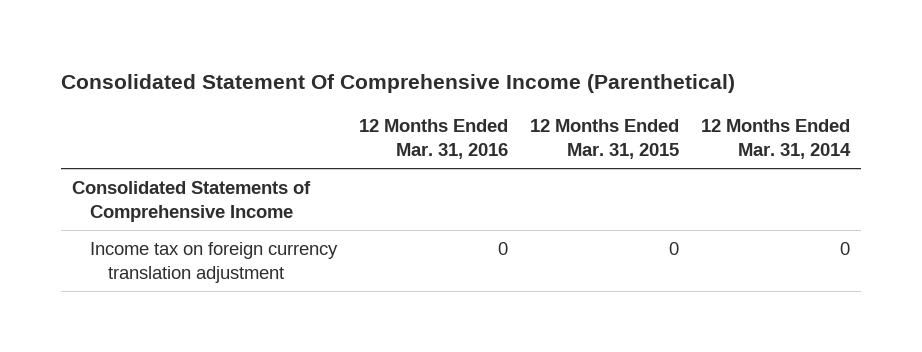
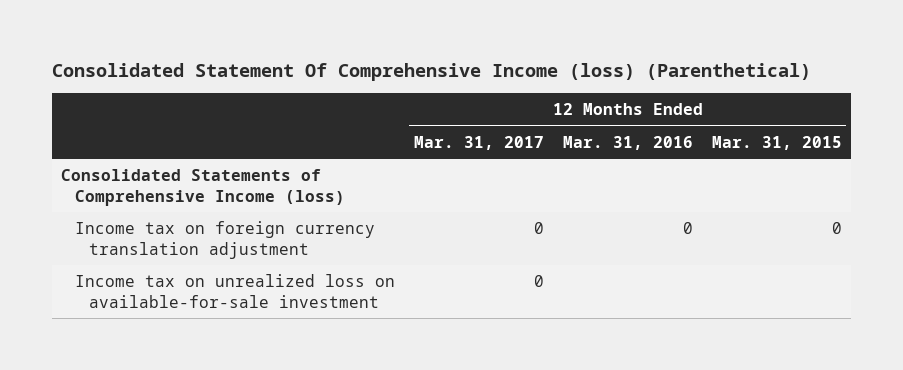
[60,74,735,94] Consolidated Statement Of Comprehensive Income (Parenthetical) -> [51,62,811,81] Consolidated Statement Of Comprehensive Income (loss) (Parenthetical)
[700,119,851,159] 12 Months Ended Mar. 31, 2014 -> none
none -> [413,135,544,150] Mar. 31, 2017
[71,180,311,222] Consolidated Statements of Comprehensive Income -> [60,169,345,206] Consolidated Statements of Comprehensive Income (loss)
none -> [74,274,395,308] Income tax on unrealized loss on available-for-sale investment

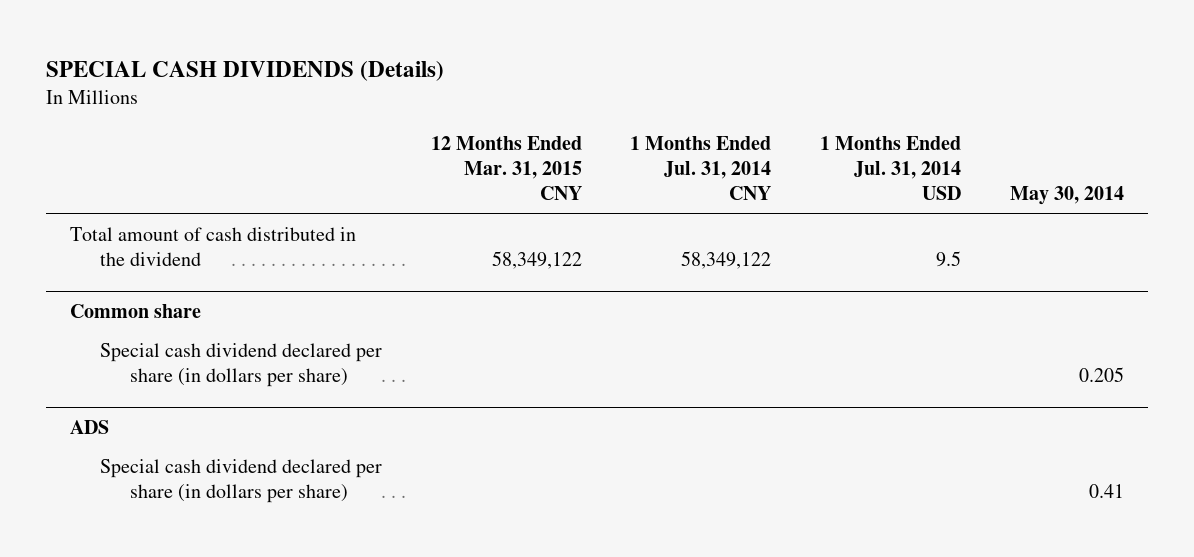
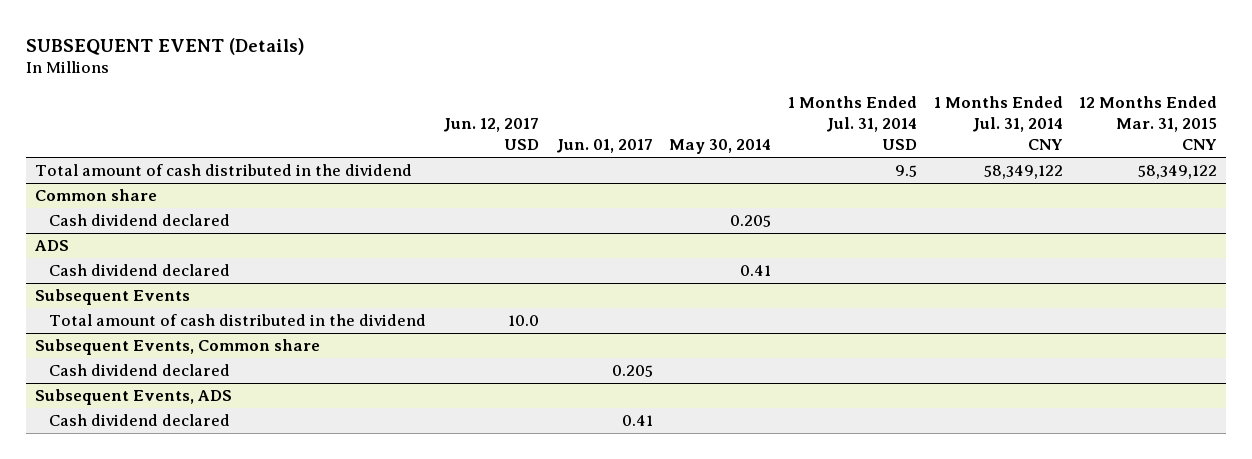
[46,61,445,82] SPECIAL CASH DIVIDENDS (Details) -> [26,37,306,55] SUBSEQUENT EVENT (Details)
none -> [442,117,539,151] Jun. 12, 2017 USD
none -> [555,139,653,154] Jun. 01, 2017
[100,343,383,388] Special cash dividend declared per share (in dollars per share) -> [49,214,231,227] Cash dividend declared
[100,459,383,504] Special cash dividend declared per share (in dollars per share) -> [49,264,231,277] Cash dividend declared
none -> [34,289,190,306] Subsequent Events
none -> [49,314,427,327] Total amount of cash distributed in the dividend
none -> [34,339,320,356] Subsequent Events, Common share
none -> [49,364,231,377] Cash dividend declared
none -> [34,389,232,406] Subsequent Events, ADS
none -> [49,414,231,427] Cash dividend declared

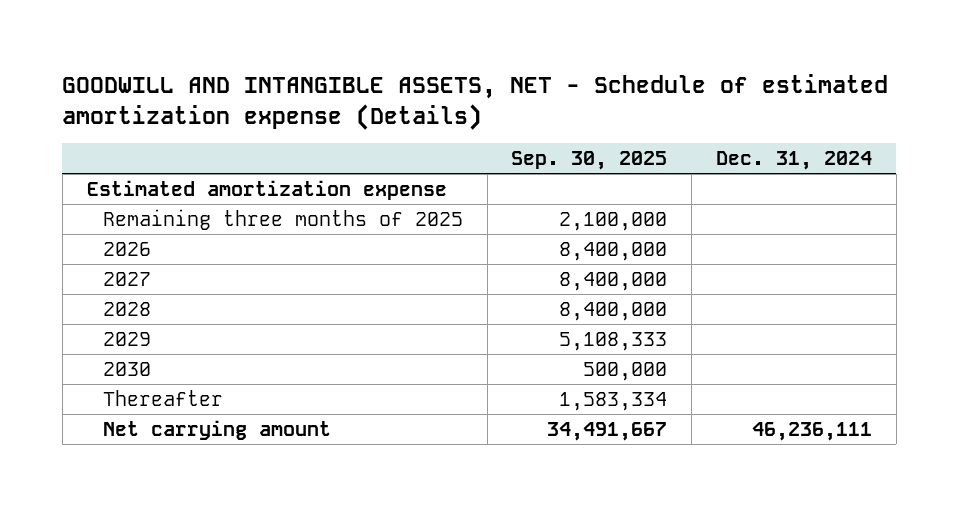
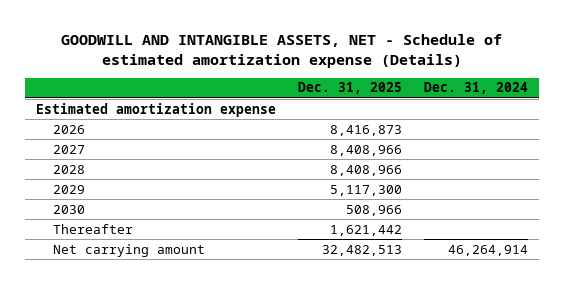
[511,151,668,171] Sep. 30, 2025 -> none
none -> [297,82,402,95] Dec. 31, 2025
[102,208,463,230] Remaining three months of 2025 -> none
[752,421,873,441] 46,236,111 -> [448,244,529,256] 46,264,914

